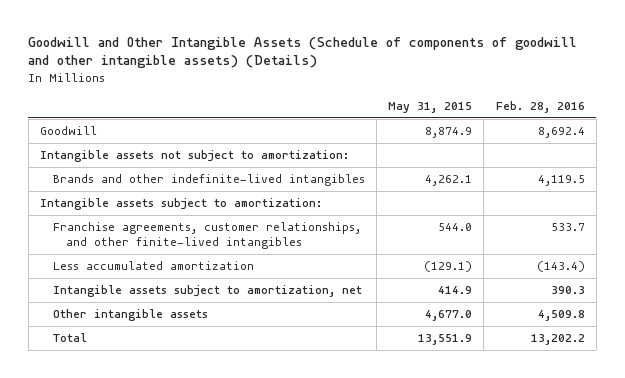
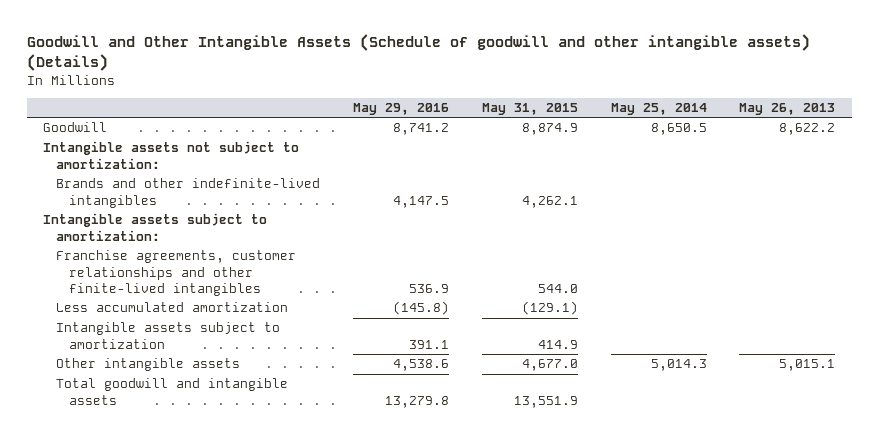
[28,36,578,69] Goodwill and Other Intangible Assets (Schedule of components of goodwill and other intangible assets) (Details) -> [26,34,810,72] Goodwill and Other Intangible Assets (Schedule of goodwill and other intangible assets) (Details)
[495,100,585,113] Feb. 28, 2016 -> none
none -> [353,102,450,115] May 29, 2016
none -> [610,102,707,115] May 25, 2014
none -> [739,102,836,115] May 26, 2013
[52,222,361,250] Franchise agreements, customer relationships, and other finite-lived intangibles -> [56,250,297,296] Franchise agreements, customer relationships and other finite-lived intangibles
[52,285,362,298] Intangible assets subject to amortization, net -> [56,322,281,349] Intangible assets subject to amortization
[52,333,87,343] Total -> [56,378,289,405] Total goodwill and intangible assets

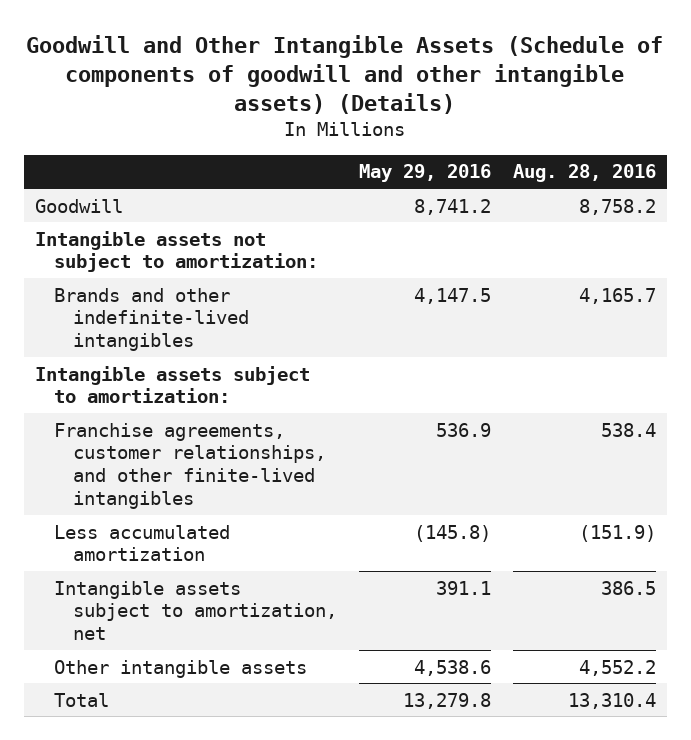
[26,34,810,72] Goodwill and Other Intangible Assets (Schedule of goodwill and other intangible assets) (Details) -> [26,34,664,114] Goodwill and Other Intangible Assets (Schedule of components of goodwill and other intangible assets) (Details)
[481,102,578,115] May 31, 2015 -> none
[610,102,707,115] May 25, 2014 -> none
[739,102,836,115] May 26, 2013 -> none
none -> [512,164,656,183] Aug. 28, 2016
[56,250,297,296] Franchise agreements, customer relationships and other finite-lived intangibles -> [53,422,326,509] Franchise agreements, customer relationships, and other finite-lived intangibles
[56,322,281,349] Intangible assets subject to amortization -> [53,580,337,641] Intangible assets subject to amortization, net
[56,378,289,405] Total goodwill and intangible assets -> [53,692,109,707] Total

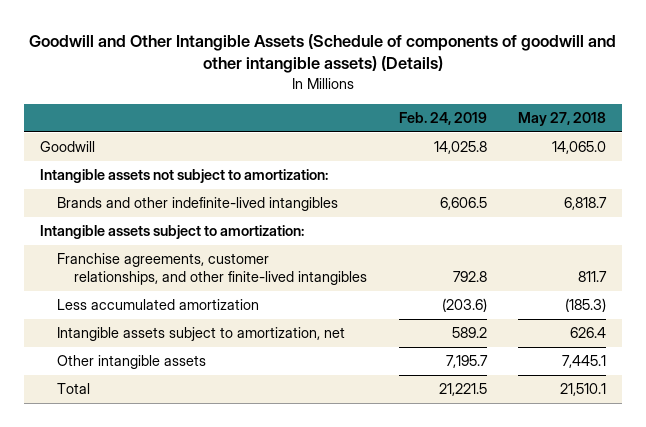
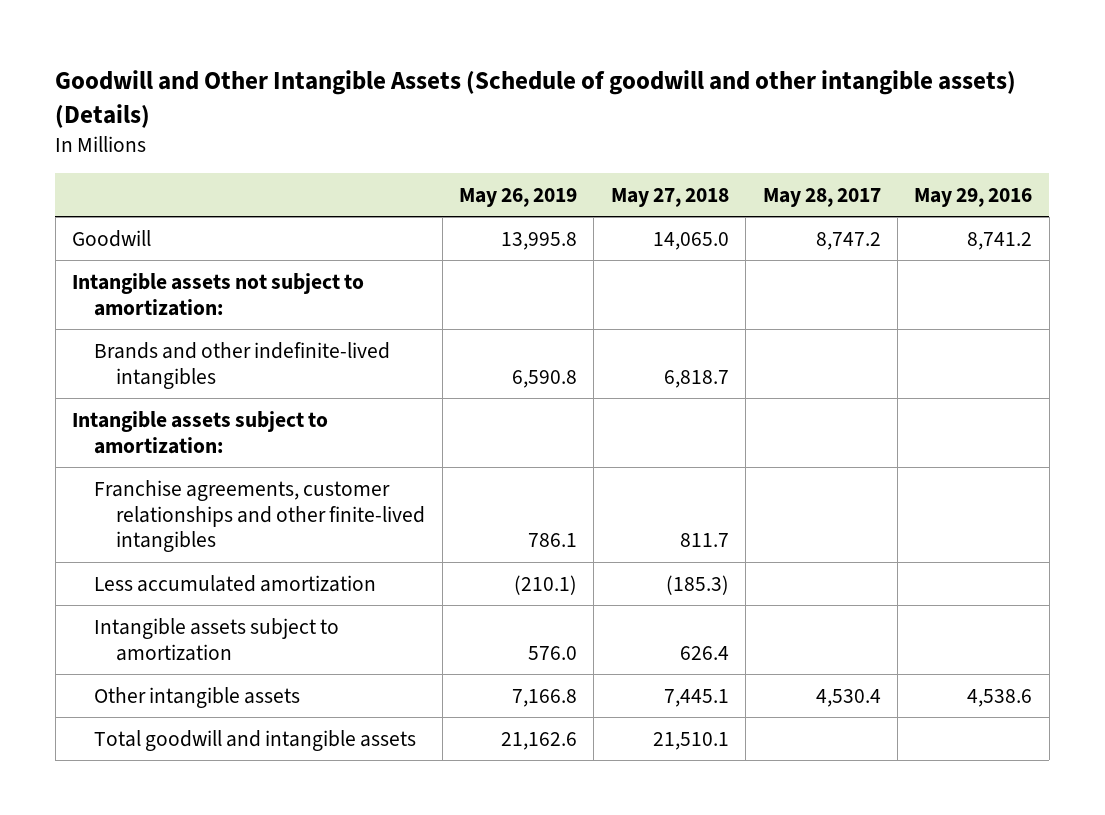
[29,33,617,74] Goodwill and Other Intangible Assets (Schedule of components of goodwill and other intangible assets) (Details) -> [55,70,1017,128] Goodwill and Other Intangible Assets (Schedule of goodwill and other intangible assets) (Details)
[398,111,487,125] Feb. 24, 2019 -> none
none -> [459,188,578,208] May 26, 2019
none -> [762,188,881,208] May 28, 2017
none -> [914,188,1033,208] May 29, 2016
[57,253,368,286] Franchise agreements, customer relationships, and other finite-lived intangibles -> [94,479,426,553] Franchise agreements, customer relationships and other finite-lived intangibles
[57,327,346,342] Intangible assets subject to amortization, net -> [94,617,340,661] Intangible assets subject to amortization
[57,383,91,395] Total -> [94,729,417,751] Total goodwill and intangible assets

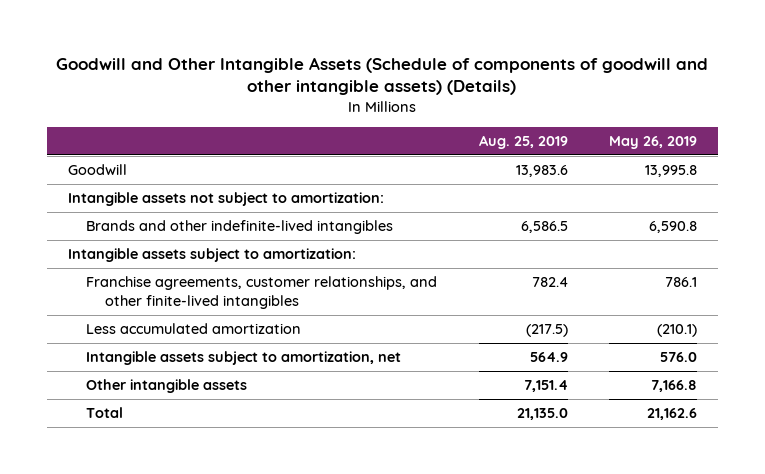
[55,70,1017,128] Goodwill and Other Intangible Assets (Schedule of goodwill and other intangible assets) (Details) -> [56,56,709,96] Goodwill and Other Intangible Assets (Schedule of components of goodwill and other intangible assets) (Details)
[610,188,729,208] May 27, 2018 -> none
[762,188,881,208] May 28, 2017 -> none
[914,188,1033,208] May 29, 2016 -> none
none -> [478,135,568,150] Aug. 25, 2019
[94,479,426,553] Franchise agreements, customer relationships and other finite-lived intangibles -> [86,276,438,309] Franchise agreements, customer relationships, and other finite-lived intangibles
[94,617,340,661] Intangible assets subject to amortization -> [86,351,402,366] Intangible assets subject to amortization, net
[94,729,417,751] Total goodwill and intangible assets -> [86,407,124,419] Total

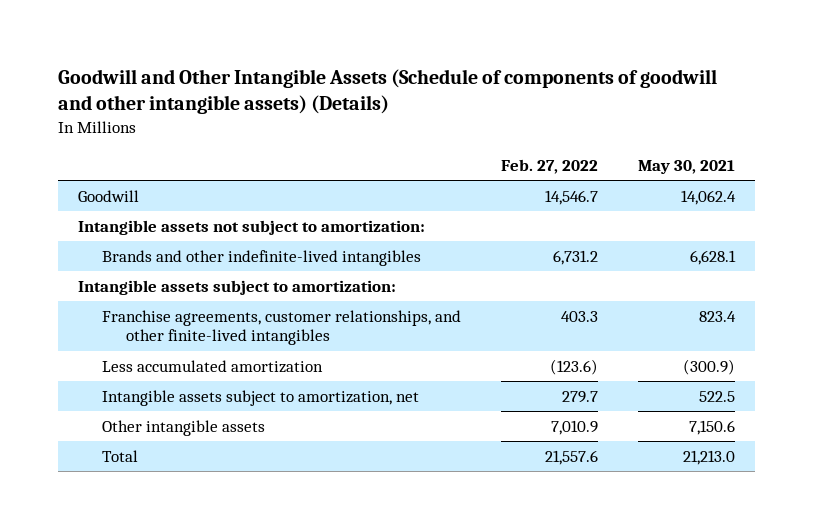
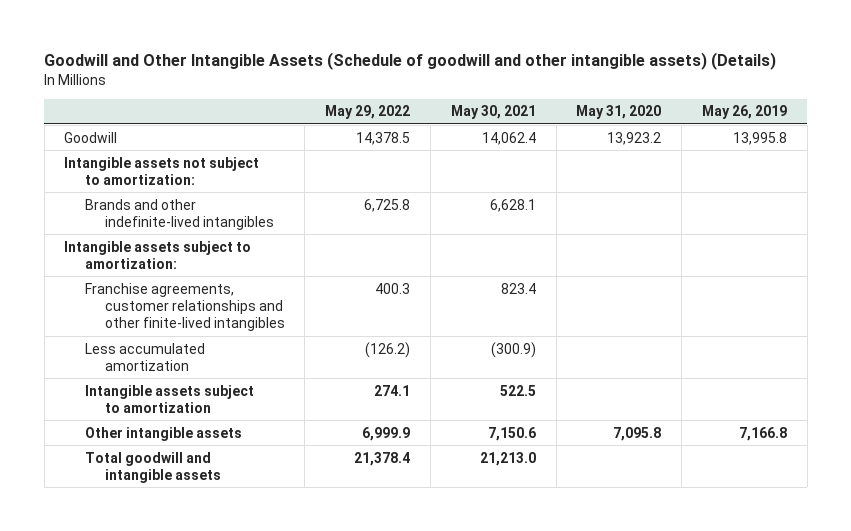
[58,69,718,115] Goodwill and Other Intangible Assets (Schedule of components of goodwill and other intangible assets) (Details) -> [44,51,777,70] Goodwill and Other Intangible Assets (Schedule of goodwill and other intangible assets) (Details)
[501,158,599,174] Feb. 27, 2022 -> none
none -> [325,105,411,120] May 29, 2022
none -> [576,105,662,120] May 31, 2020
none -> [701,105,787,120] May 26, 2019
[102,309,462,346] Franchise agreements, customer relationships, and other finite-lived intangibles -> [84,282,285,331] Franchise agreements, customer relationships and other finite-lived intangibles
[102,389,420,406] Intangible assets subject to amortization, net -> [84,384,254,413] Intangible assets subject to amortization
[102,449,139,462] Total -> [84,451,221,483] Total goodwill and intangible assets

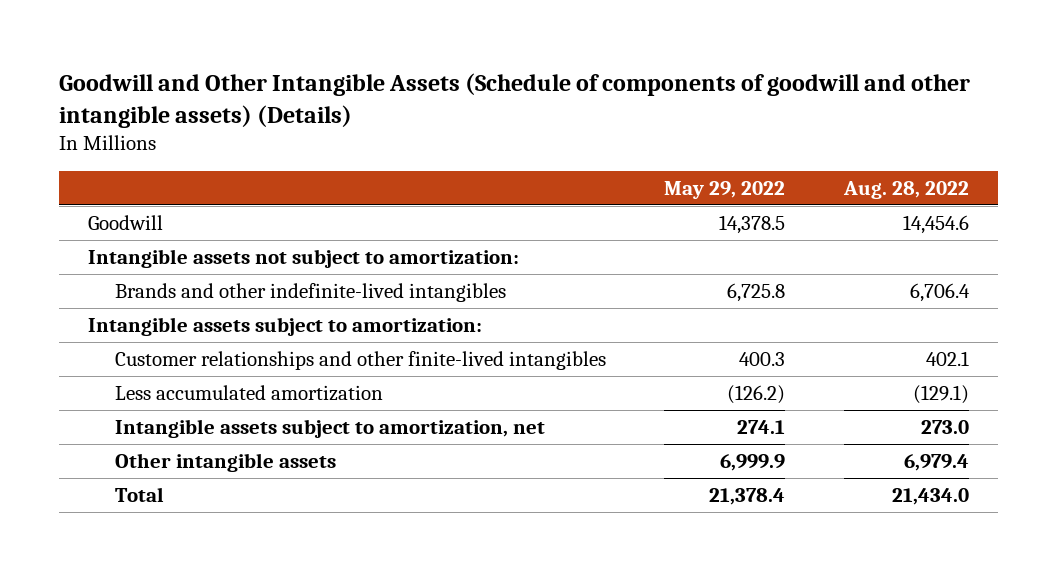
[44,51,777,70] Goodwill and Other Intangible Assets (Schedule of goodwill and other intangible assets) (Details) -> [59,72,971,128] Goodwill and Other Intangible Assets (Schedule of components of goodwill and other intangible assets) (Details)
[450,105,536,120] May 30, 2021 -> none
[576,105,662,120] May 31, 2020 -> none
[701,105,787,120] May 26, 2019 -> none
none -> [842,180,969,199] Aug. 28, 2022
[84,282,285,331] Franchise agreements, customer relationships and other finite-lived intangibles -> [114,350,606,370] Customer relationships and other finite-lived intangibles
[84,384,254,413] Intangible assets subject to amortization -> [114,418,545,438] Intangible assets subject to amortization, net
[84,451,221,483] Total goodwill and intangible assets -> [114,486,164,502] Total

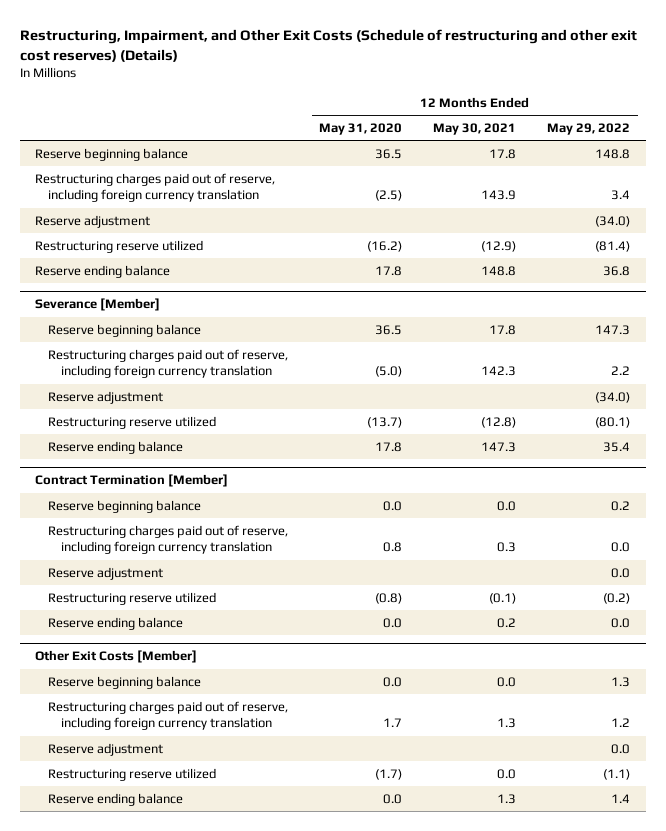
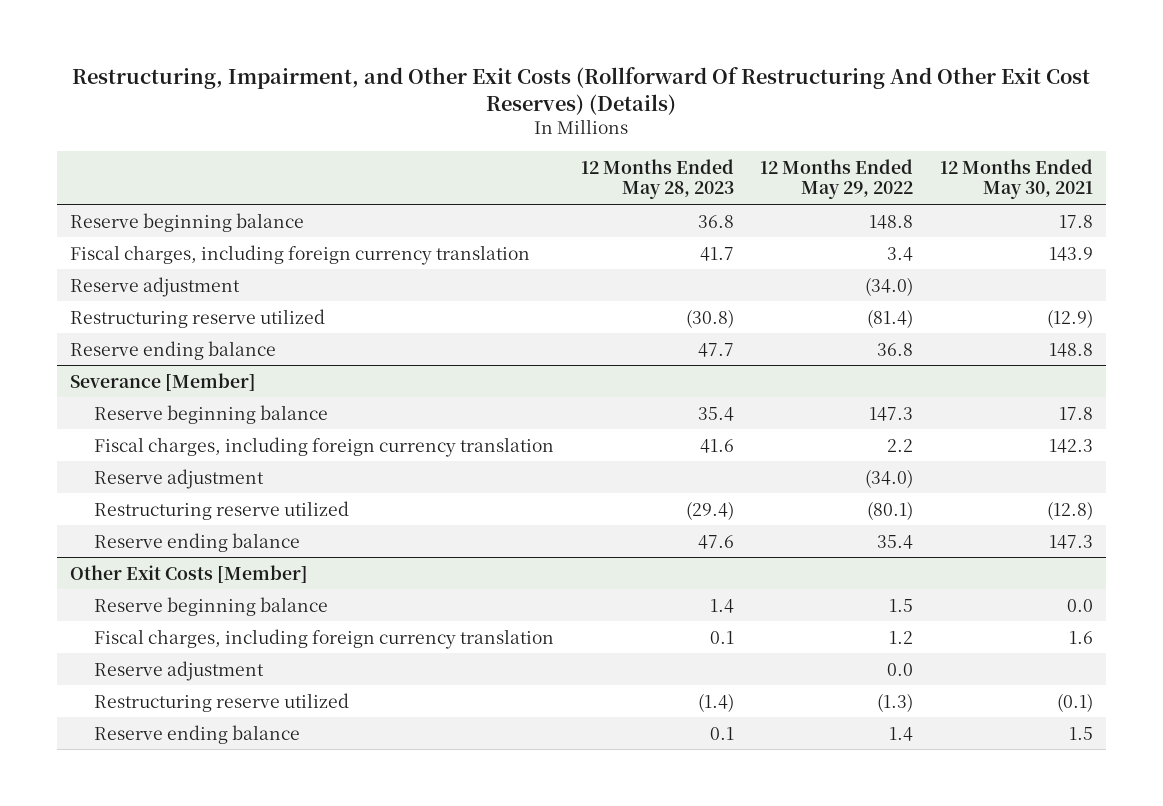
[19,28,637,62] Restructuring, Impairment, and Other Exit Costs (Schedule of restructuring and other exit cost reserves) (Details) -> [72,66,1091,115] Restructuring, Impairment, and Other Exit Costs (Rollforward Of Restructuring And Other Exit Cost Reserves) (Details)
[319,122,403,135] May 31, 2020 -> none
none -> [580,158,734,200] 12 Months Ended May 28, 2023
[35,172,276,203] Restructuring charges paid out of reserve, including foreign currency translation -> [70,244,531,265] Fiscal charges, including foreign currency translation
[48,348,289,379] Restructuring charges paid out of reserve, including foreign currency translation -> [94,436,555,457] Fiscal charges, including foreign currency translation
[35,474,229,488] Contract Termination [Member] -> none
[48,499,202,513] Reserve beginning balance -> none
[48,524,289,555] Restructuring charges paid out of reserve, including foreign currency translation -> none
[48,566,164,580] Reserve adjustment -> none
[48,591,217,605] Restructuring reserve utilized -> none
[48,616,184,630] Reserve ending balance -> none
[611,676,631,687] 1.3 -> [889,598,914,612] 1.5
[48,700,289,731] Restructuring charges paid out of reserve, including foreign currency translation -> [94,628,555,649] Fiscal charges, including foreign currency translation
[497,718,517,729] 1.3 -> [1068,630,1093,644] 1.6
[497,768,517,779] 0.0 -> [1056,692,1093,712] (0.1)
[603,768,631,780] (1.1) -> [877,692,914,712] (1.3)
[497,793,517,804] 1.3 -> [1068,726,1093,740] 1.5

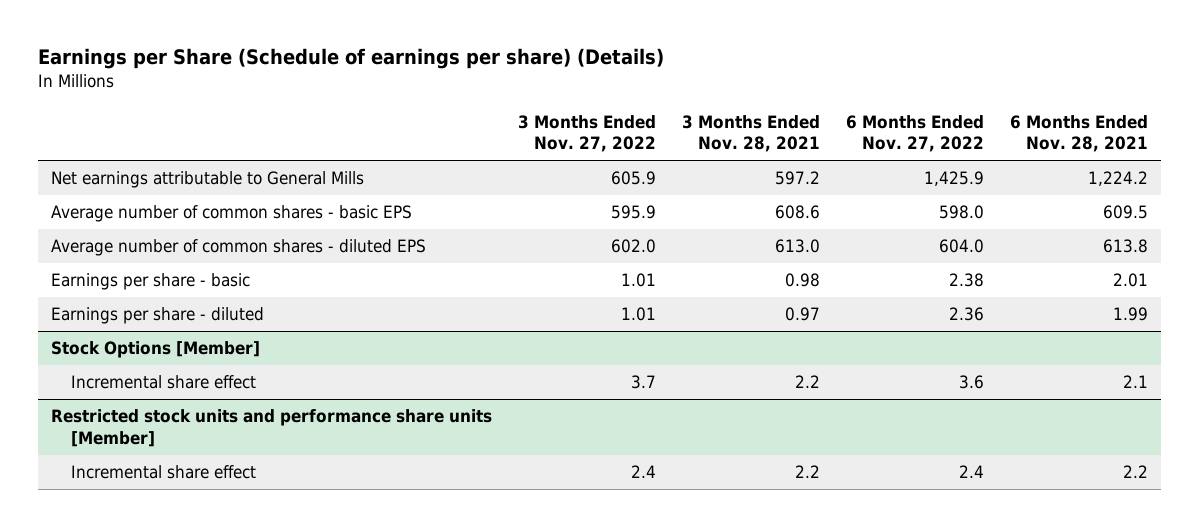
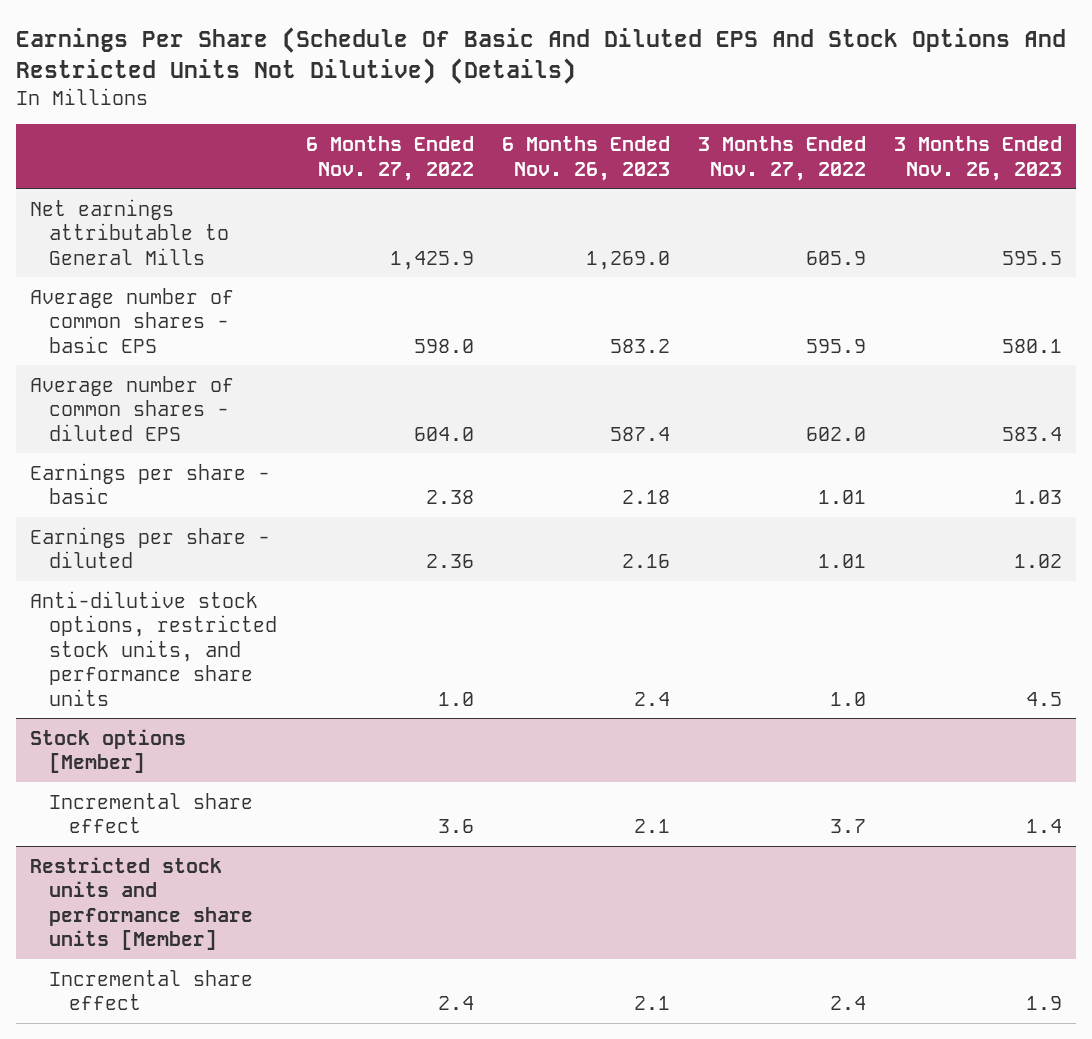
[37,48,664,70] Earnings per Share (Schedule of earnings per share) (Details) -> [16,26,1067,84] Earnings Per Share (Schedule Of Basic And Diluted EPS And Stock Options And Restricted Units Not Dilutive) (Details)
[681,114,820,153] 3 Months Ended Nov. 28, 2021 -> none
[1009,114,1148,153] 6 Months Ended Nov. 28, 2021 -> none
none -> [501,136,670,181] 6 Months Ended Nov. 26, 2023
none -> [893,136,1062,181] 3 Months Ended Nov. 26, 2023
none -> [30,590,278,706] Anti-dilutive stock options, restricted stock units, and performance share units
[50,341,260,359] Stock Options [Member] -> [30,728,187,774] Stock options [Member]

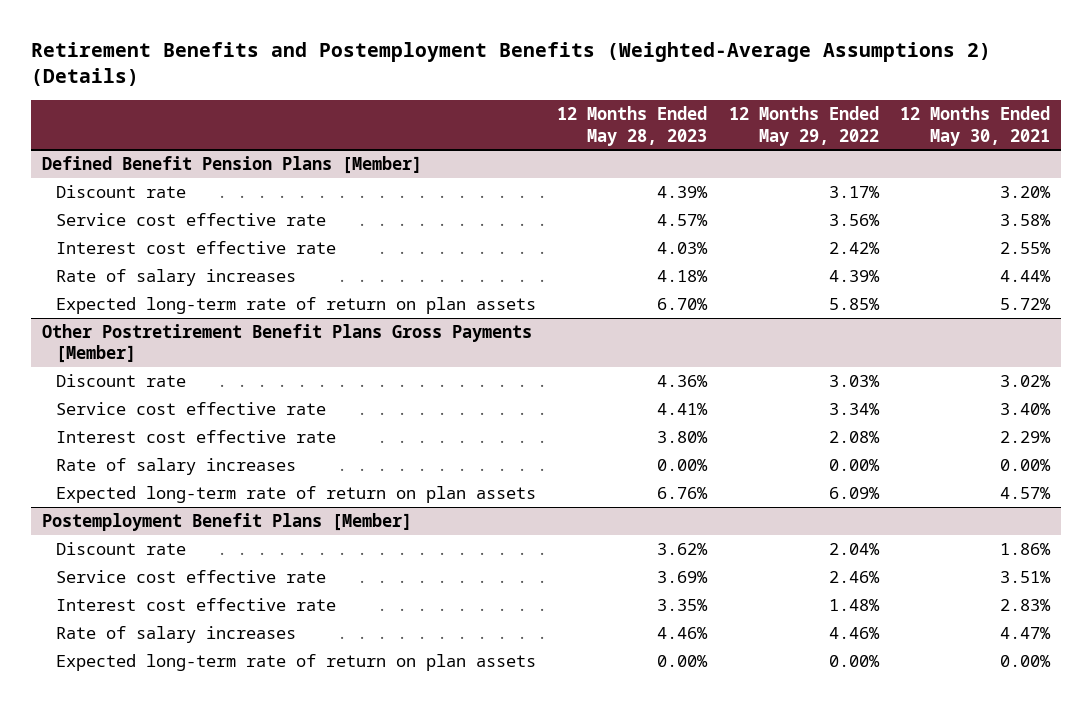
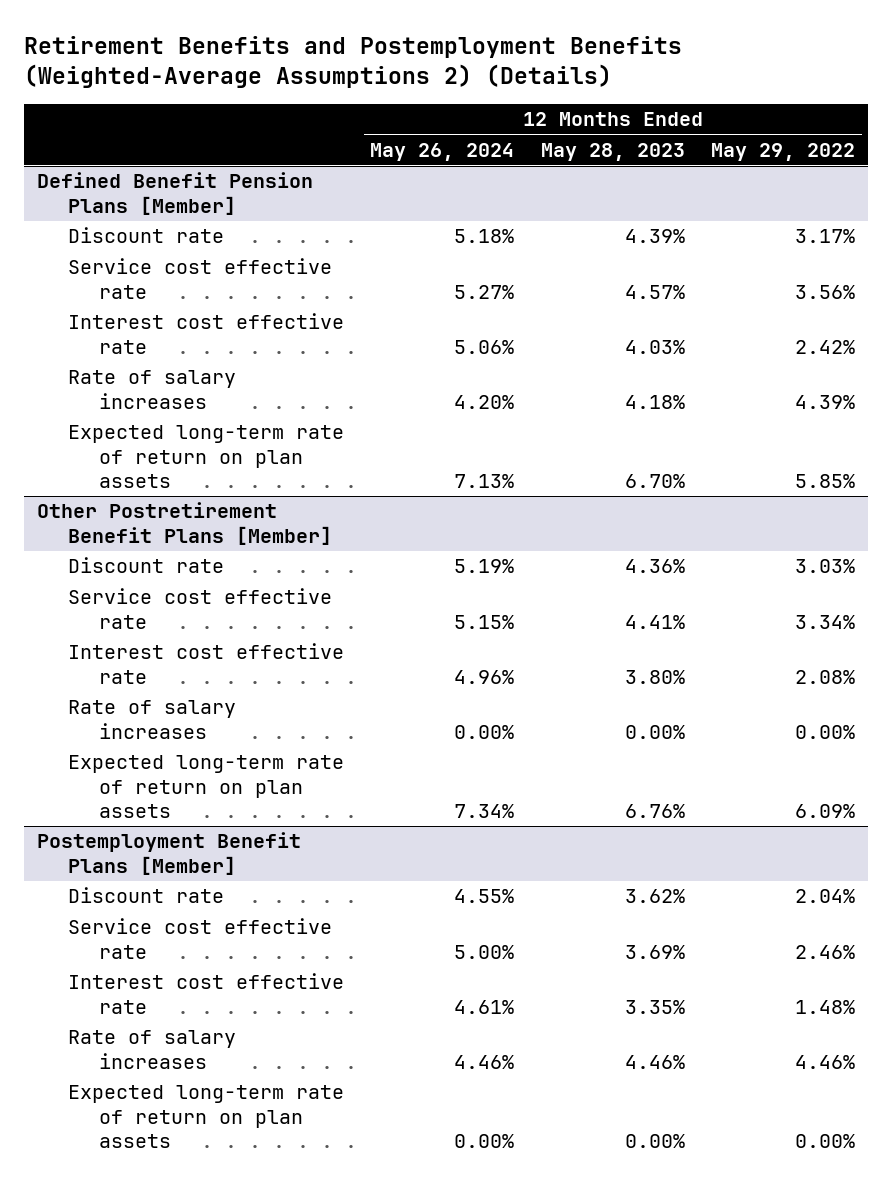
[899,106,1050,146] 12 Months Ended May 30, 2021 -> none
none -> [370,142,515,161] May 26, 2024
[41,324,532,364] Other Postretirement Benefit Plans Gross Payments [Member] -> [37,502,332,545] Other Postretirement Benefit Plans [Member]

